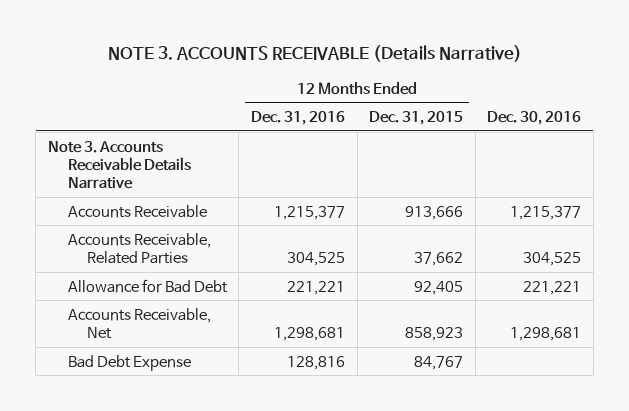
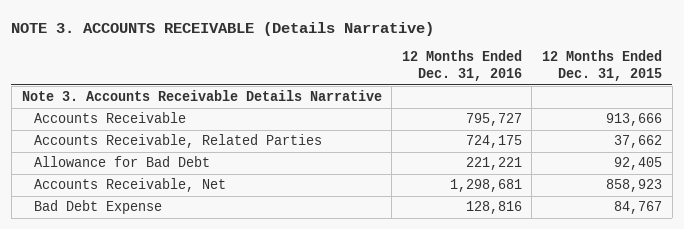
[487,111,582,126] Dec. 30, 2016 -> none
[273,205,345,220] 1,215,377 -> [465,113,522,127] 795,727
[286,251,345,266] 304,525 -> [465,135,522,149] 724,175

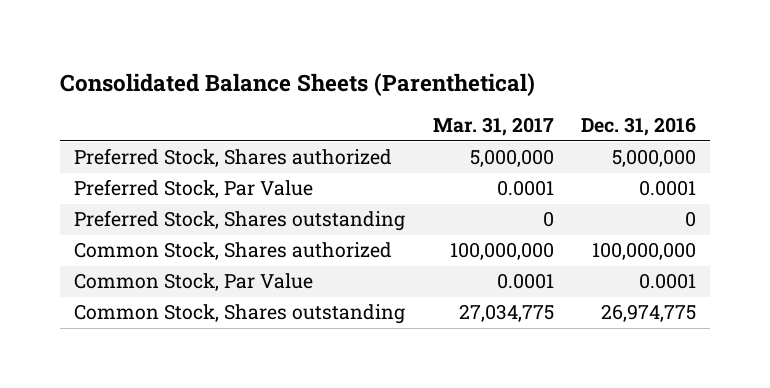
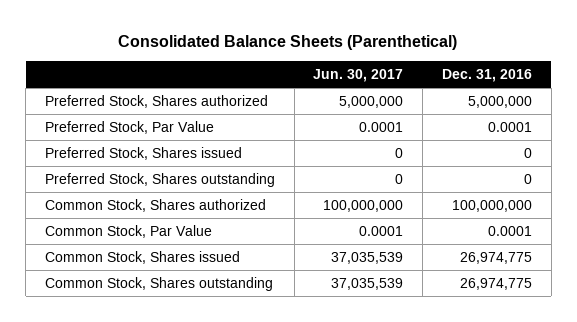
[432,117,554,137] Mar. 31, 2017 -> none
none -> [313,69,404,83] Jun. 30, 2017
none -> [45,146,243,160] Preferred Stock, Shares issued
none -> [45,250,241,264] Common Stock, Shares issued

